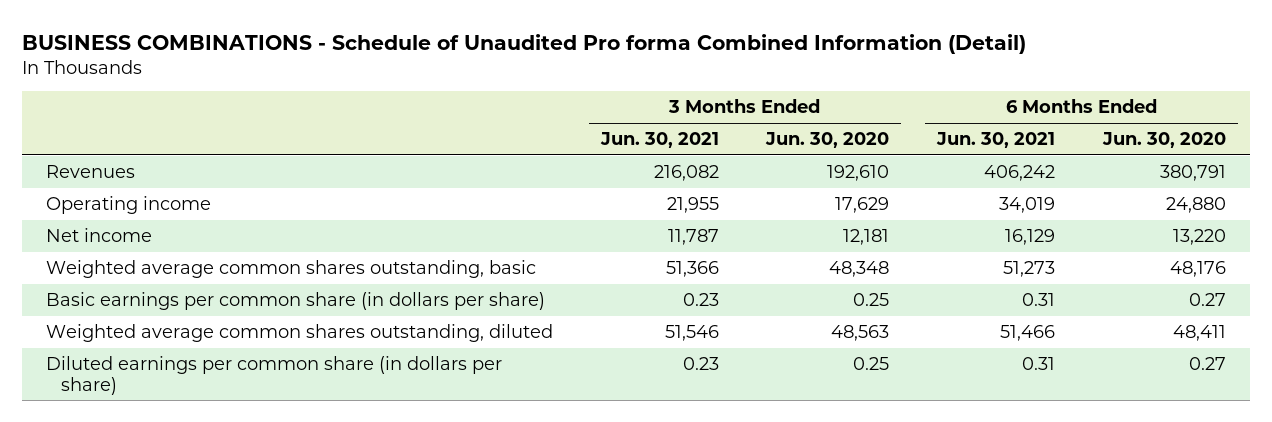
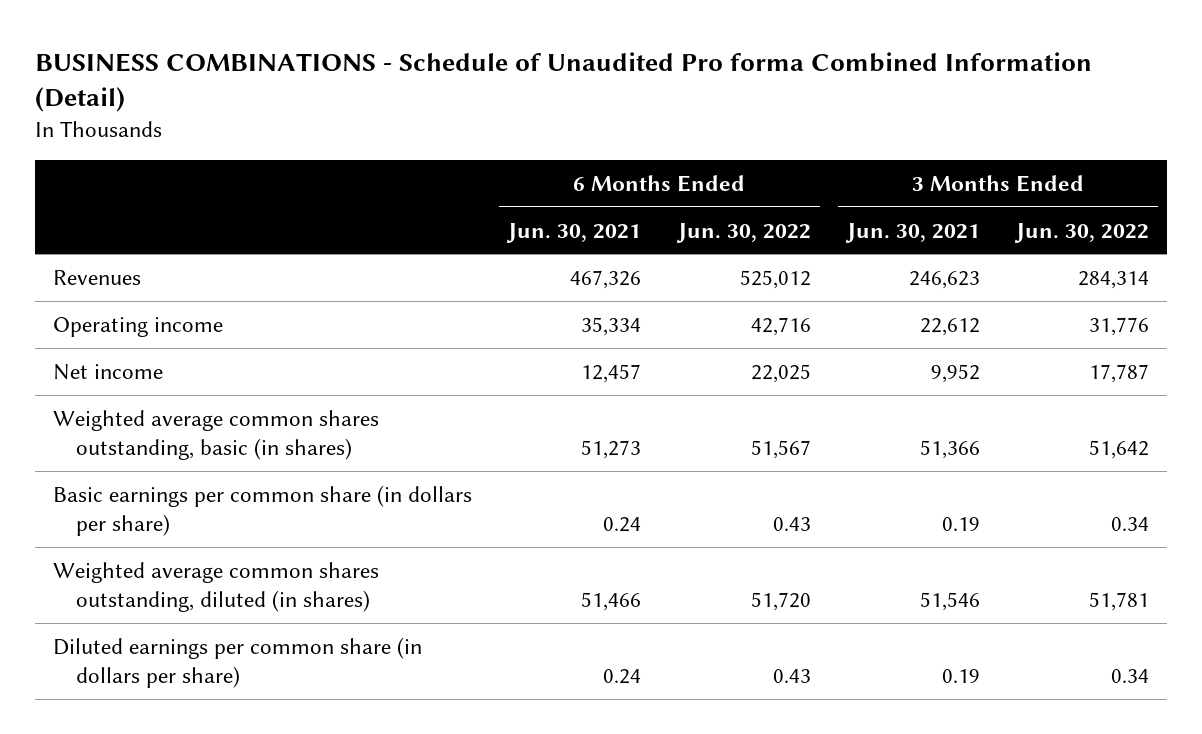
[765,132,890,149] Jun. 30, 2020 -> none
[1102,132,1227,149] Jun. 30, 2020 -> none
none -> [675,222,811,243] Jun. 30, 2022
none -> [1013,222,1149,243] Jun. 30, 2022
[653,165,719,182] 216,082 -> [908,270,980,289] 246,623
[984,165,1056,182] 406,242 -> [570,269,642,289] 467,326
[666,197,719,214] 21,955 -> [919,317,980,336] 22,612
[999,197,1056,214] 34,019 -> [581,316,642,336] 35,334
[667,229,719,246] 11,787 -> [930,363,980,383] 9,952
[1005,229,1056,246] 16,129 -> [581,363,642,383] 12,457
[45,260,536,279] Weighted average common shares outstanding, basic -> [53,409,380,461] Weighted average common shares outstanding, basic (in shares)
[682,293,719,307] 0.23 -> [941,517,980,532] 0.19
[1022,293,1056,307] 0.31 -> [603,517,642,533] 0.24
[45,324,553,343] Weighted average common shares outstanding, diluted -> [53,561,380,613] Weighted average common shares outstanding, diluted (in shares)
[682,357,719,371] 0.23 -> [941,669,980,684] 0.19
[1022,357,1056,371] 0.31 -> [603,669,642,685] 0.24

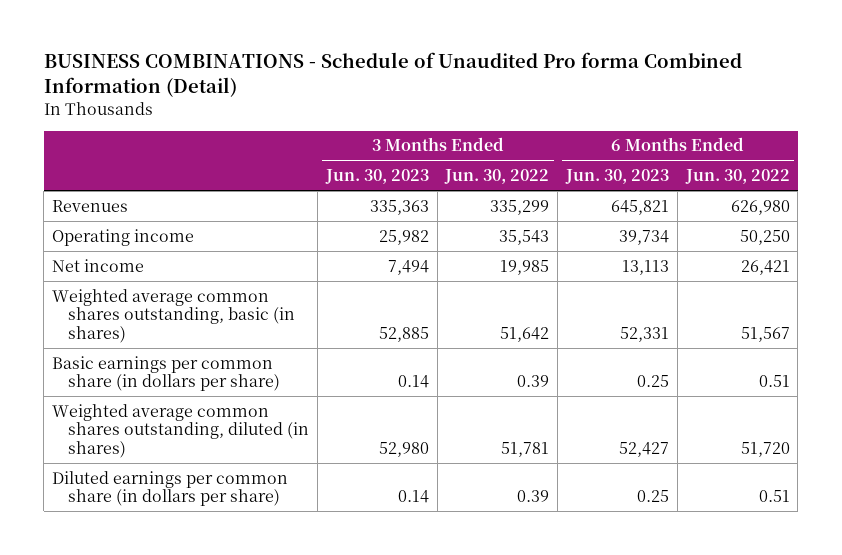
[506,222,642,243] Jun. 30, 2021 -> none
[844,222,980,243] Jun. 30, 2021 -> none
none -> [324,169,429,185] Jun. 30, 2023
none -> [565,169,670,185] Jun. 30, 2023
[739,269,811,289] 525,012 -> [730,199,790,215] 626,980
[1077,270,1149,289] 284,314 -> [490,199,550,215] 335,299
[750,316,811,336] 42,716 -> [739,229,790,245] 50,250
[1088,316,1149,336] 31,776 -> [499,229,550,245] 35,543
[750,363,811,383] 22,025 -> [740,259,790,275] 26,421
[1088,363,1149,383] 17,787 -> [500,259,550,275] 19,985
[772,517,811,532] 0.43 -> [758,375,790,388] 0.51
[1110,517,1149,532] 0.34 -> [517,375,550,388] 0.39
[772,669,811,684] 0.43 -> [758,490,790,503] 0.51
[1110,669,1149,684] 0.34 -> [517,490,550,503] 0.39

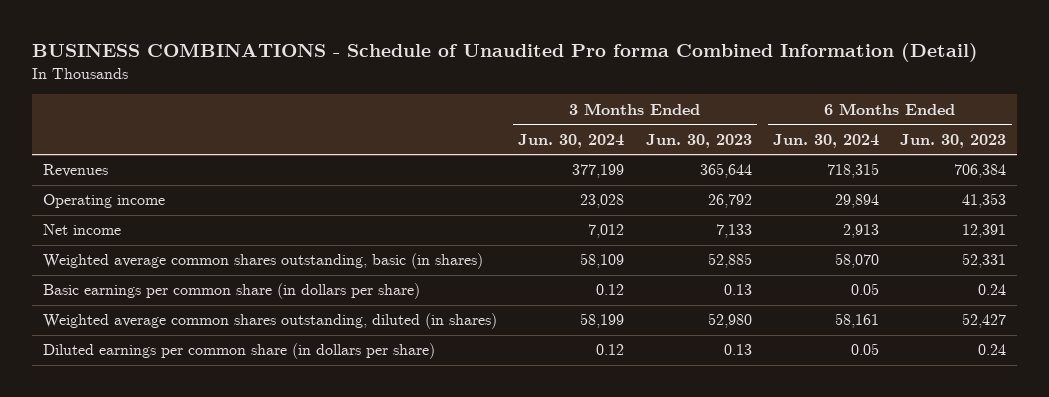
[444,169,550,185] Jun. 30, 2022 -> none
[684,169,790,185] Jun. 30, 2022 -> none
none -> [518,133,625,148] Jun. 30, 2024
none -> [772,133,879,148] Jun. 30, 2024
[369,199,429,215] 335,363 -> [699,163,752,179] 365,644
[611,199,670,215] 645,821 -> [954,164,1007,179] 706,384
[378,229,429,245] 25,982 -> [707,194,752,209] 26,792
[619,229,670,245] 39,734 -> [962,193,1007,209] 41,353
[387,259,429,275] 7,494 -> [715,224,752,239] 7,133
[622,259,670,275] 13,113 -> [962,224,1007,239] 12,391
[397,375,429,389] 0.14 -> [723,284,752,296] 0.13
[637,375,670,388] 0.25 -> [978,284,1007,296] 0.24
[397,490,429,504] 0.14 -> [723,344,752,356] 0.13
[637,490,670,503] 0.25 -> [978,344,1007,356] 0.24

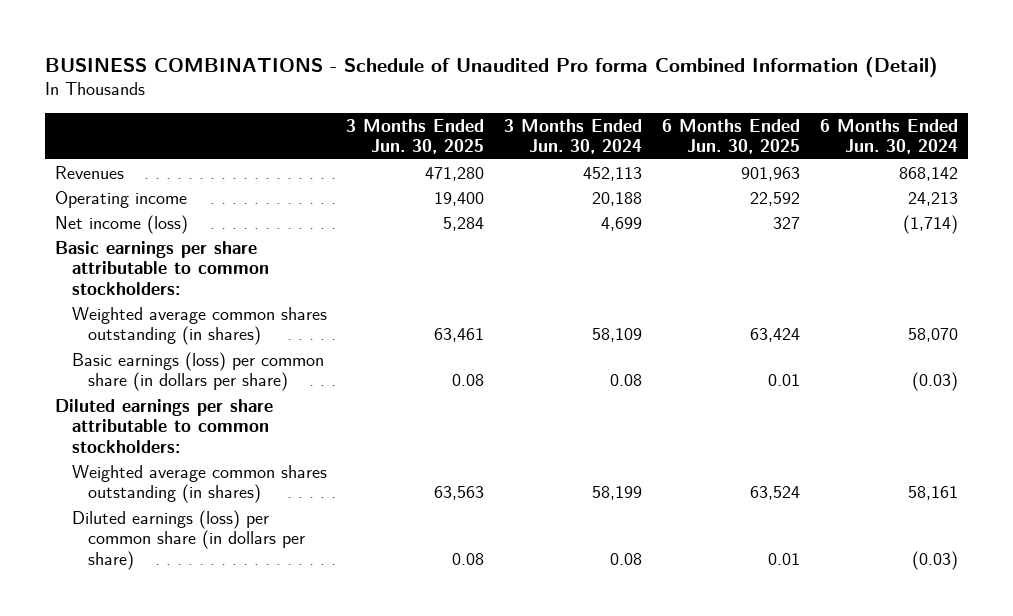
[645,133,752,148] Jun. 30, 2023 -> none
[900,133,1007,148] Jun. 30, 2023 -> none
none -> [346,118,485,155] 3 Months Ended Jun. 30, 2025
none -> [662,118,801,155] 6 Months Ended Jun. 30, 2025
[572,164,625,179] 377,199 -> [583,166,643,181] 452,113
[826,163,879,179] 718,315 -> [898,166,958,181] 868,142
[580,194,625,209] 23,028 -> [592,191,643,206] 20,188
[834,194,879,209] 29,894 -> [907,191,958,206] 24,213
[43,224,122,236] Net income -> [54,214,188,234] Net income (loss)
[588,224,625,239] 7,012 -> [601,216,643,231] 4,699
[842,224,879,239] 2,913 -> [902,214,958,234] (1,714)
none -> [54,240,269,295] Basic earnings per share attributable to common stockholders:
[43,253,484,270] Weighted average common shares outstanding, basic (in shares) -> [71,306,327,346] Weighted average common shares outstanding (in shares)
[43,283,421,300] Basic earnings per common share (in dollars per share) -> [71,351,324,392] Basic earnings (loss) per common share (in dollars per share)
[596,284,625,296] 0.12 -> [610,374,643,387] 0.08
[850,283,879,296] 0.05 -> [911,372,958,392] (0.03)
none -> [54,398,273,453] Diluted earnings per share attributable to common stockholders:
[43,313,498,330] Weighted average common shares outstanding, diluted (in shares) -> [71,464,327,504] Weighted average common shares outstanding (in shares)
[43,343,436,360] Diluted earnings per common share (in dollars per share) -> [71,509,306,570] Diluted earnings (loss) per common share (in dollars per share)
[596,344,625,356] 0.12 -> [610,552,643,565] 0.08
[850,343,879,356] 0.05 -> [911,550,958,570] (0.03)

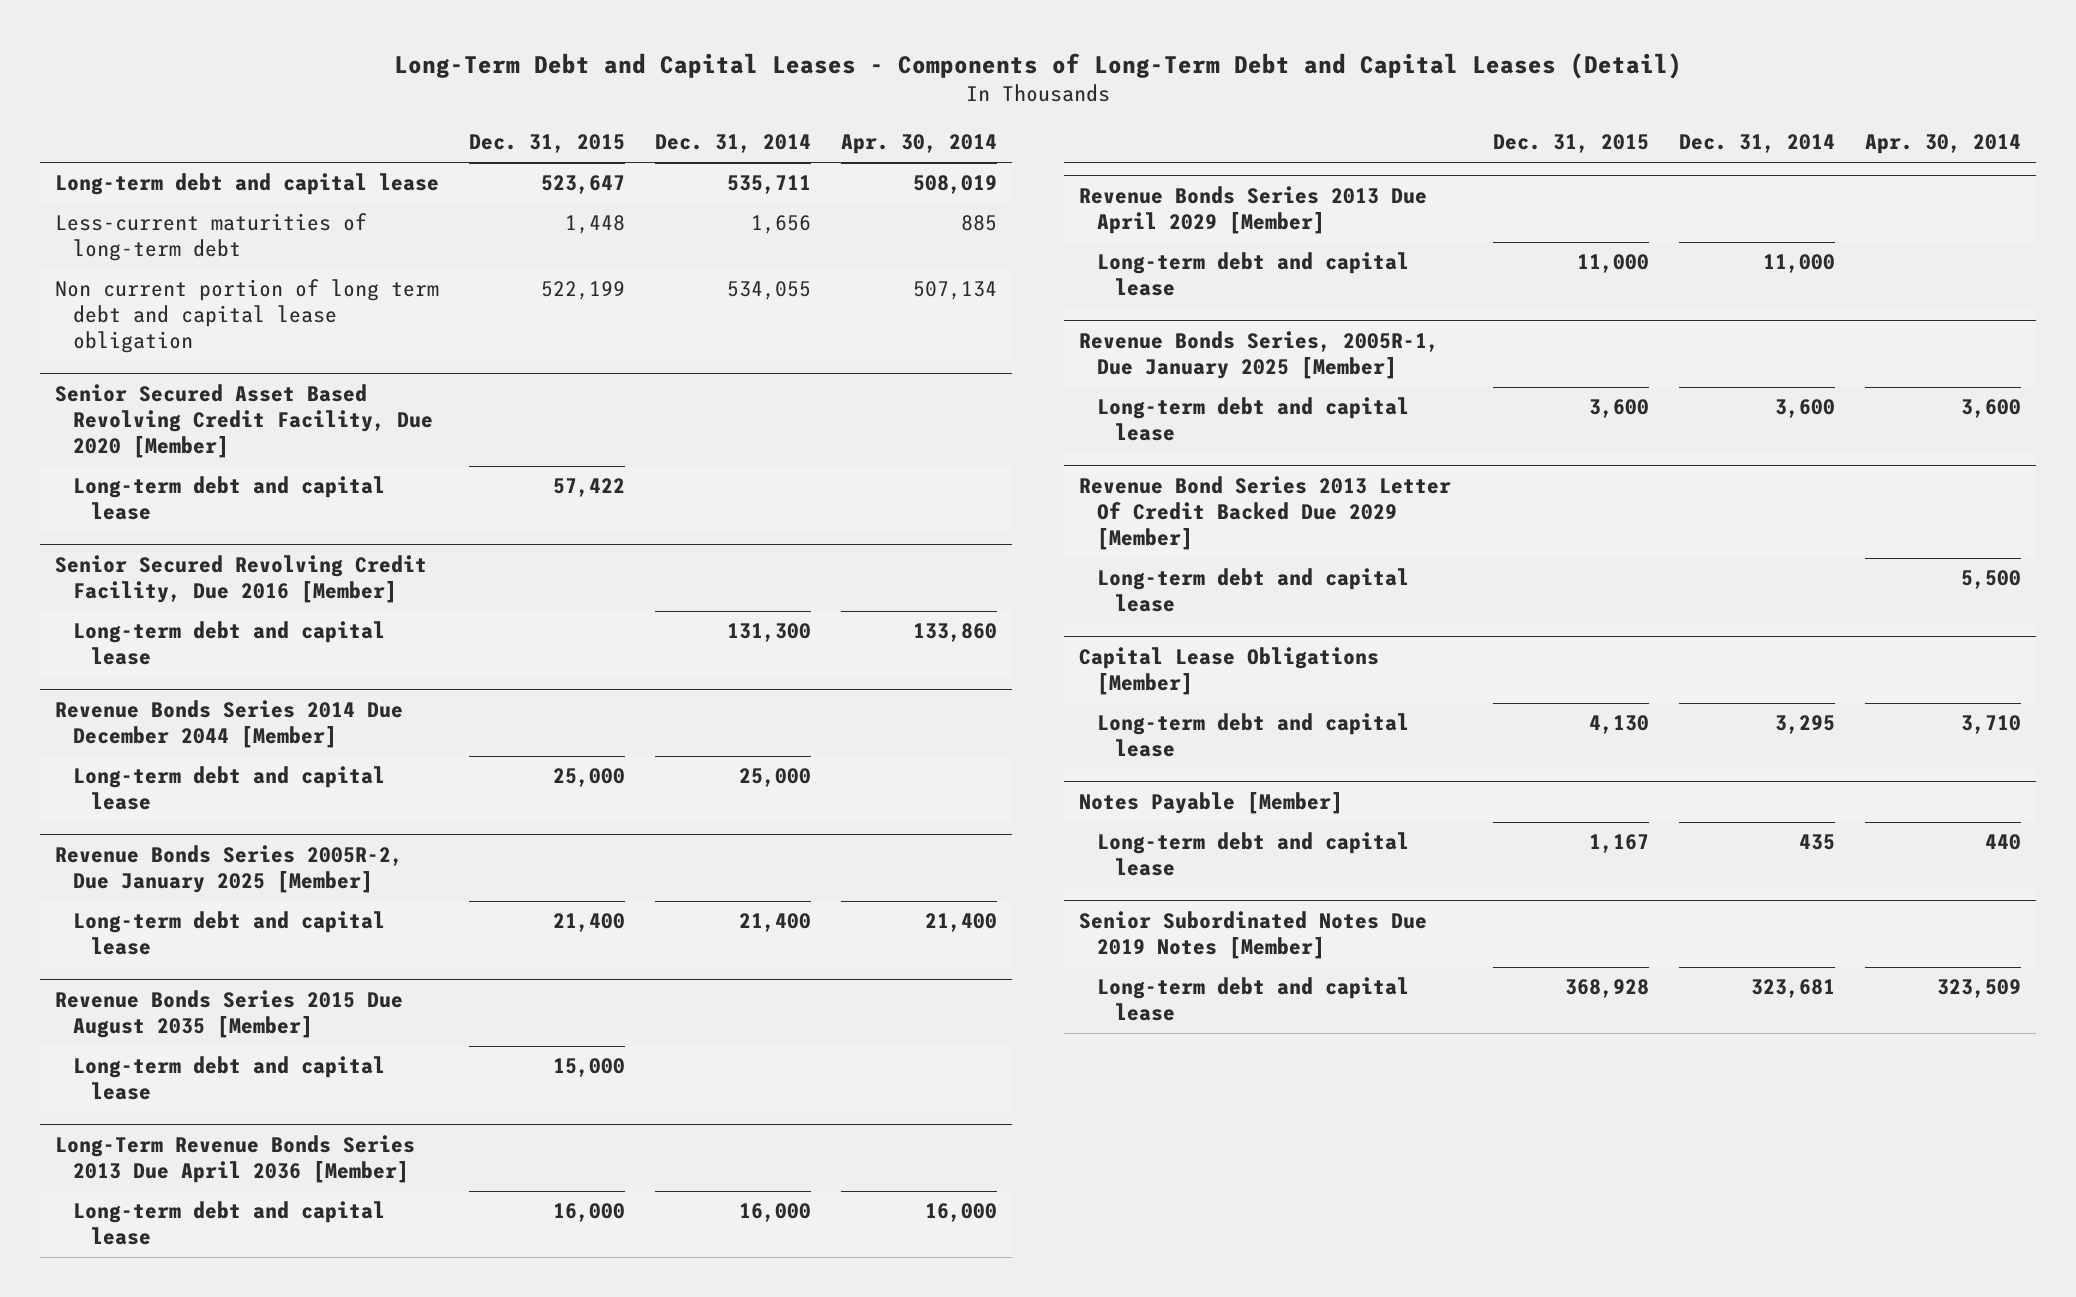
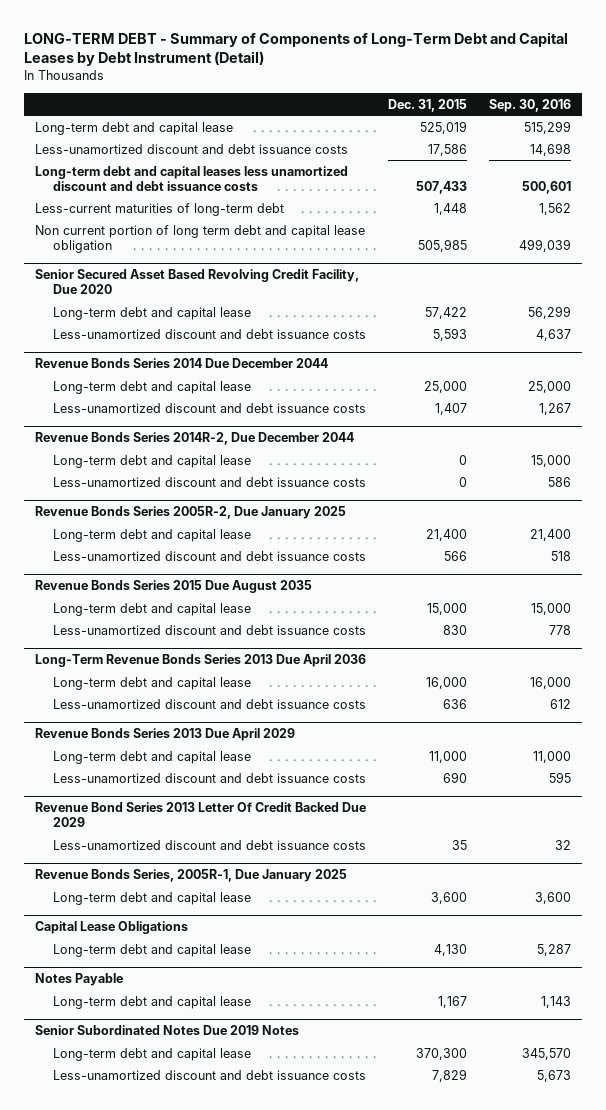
[393,52,1682,79] Long-Term Debt and Capital Leases - Components of Long-Term Debt and Capital Leases (Detail) -> [24,31,569,67] LONG-TERM DEBT - Summary of Components of Long-Term Debt and Capital Leases by Debt Instrument (Detail)
[655,134,812,154] Dec. 31, 2014 -> none
[840,134,997,155] Apr. 30, 2014 -> none
none -> [489,98,572,112] Sep. 30, 2016
[541,175,626,195] 523,647 -> [420,120,468,134] 525,019
none -> [35,143,349,154] Less-unamortized discount and debt issuance costs
none -> [35,165,349,191] Long-term debt and capital leases less unamortized discount and debt issuance costs
[541,281,626,301] 522,199 -> [418,238,468,252] 505,985
[55,384,434,459] Senior Secured Asset Based Revolving Credit Facility, Due 2020 [Member] -> [35,269,360,295] Senior Secured Asset Based Revolving Credit Facility, Due 2020
[55,555,428,604] Senior Secured Revolving Credit Facility, Due 2016 [Member] -> none
[73,621,386,666] Long-term debt and capital lease -> none
none -> [52,328,366,339] Less-unamortized discount and debt issuance costs
[55,700,404,749] Revenue Bonds Series 2014 Due December 2044 [Member] -> [35,358,329,369] Revenue Bonds Series 2014 Due December 2044
none -> [52,402,366,413] Less-unamortized discount and debt issuance costs
none -> [35,432,355,446] Revenue Bonds Series 2014R-2, Due December 2044
none -> [52,454,251,468] Long-term debt and capital lease
none -> [52,476,366,487] Less-unamortized discount and debt issuance costs
[55,845,404,894] Revenue Bonds Series 2005R-2, Due January 2025 [Member] -> [35,506,347,520] Revenue Bonds Series 2005R-2, Due January 2025
none -> [52,550,366,561] Less-unamortized discount and debt issuance costs
[55,990,404,1039] Revenue Bonds Series 2015 Due August 2035 [Member] -> [35,580,313,594] Revenue Bonds Series 2015 Due August 2035
none -> [52,624,366,635] Less-unamortized discount and debt issuance costs
[55,1135,416,1184] Long-Term Revenue Bonds Series 2013 Due April 2036 [Member] -> [35,654,367,668] Long-Term Revenue Bonds Series 2013 Due April 2036
none -> [52,698,366,709] Less-unamortized discount and debt issuance costs
[1078,186,1427,235] Revenue Bonds Series 2013 Due April 2029 [Member] -> [35,728,296,742] Revenue Bonds Series 2013 Due April 2029
none -> [52,772,366,783] Less-unamortized discount and debt issuance costs
none -> [35,802,367,828] Revenue Bond Series 2013 Letter Of Credit Backed Due 2029
none -> [52,839,366,850] Less-unamortized discount and debt issuance costs
[1078,331,1439,380] Revenue Bonds Series, 2005R-1, Due January 2025 [Member] -> [35,869,348,883] Revenue Bonds Series, 2005R-1, Due January 2025
[1078,476,1451,551] Revenue Bond Series 2013 Letter Of Credit Backed Due 2029 [Member] -> none
[1096,568,1409,613] Long-term debt and capital lease -> none
[1078,647,1379,696] Capital Lease Obligations [Member] -> [35,921,189,935] Capital Lease Obligations
[1078,792,1343,815] Notes Payable [Member] -> [35,973,124,987] Notes Payable
[1078,911,1427,960] Senior Subordinated Notes Due 2019 Notes [Member] -> [35,1025,300,1036] Senior Subordinated Notes Due 2019 Notes
[1564,979,1649,999] 368,928 -> [416,1047,468,1060] 370,300
none -> [52,1069,366,1080] Less-unamortized discount and debt issuance costs

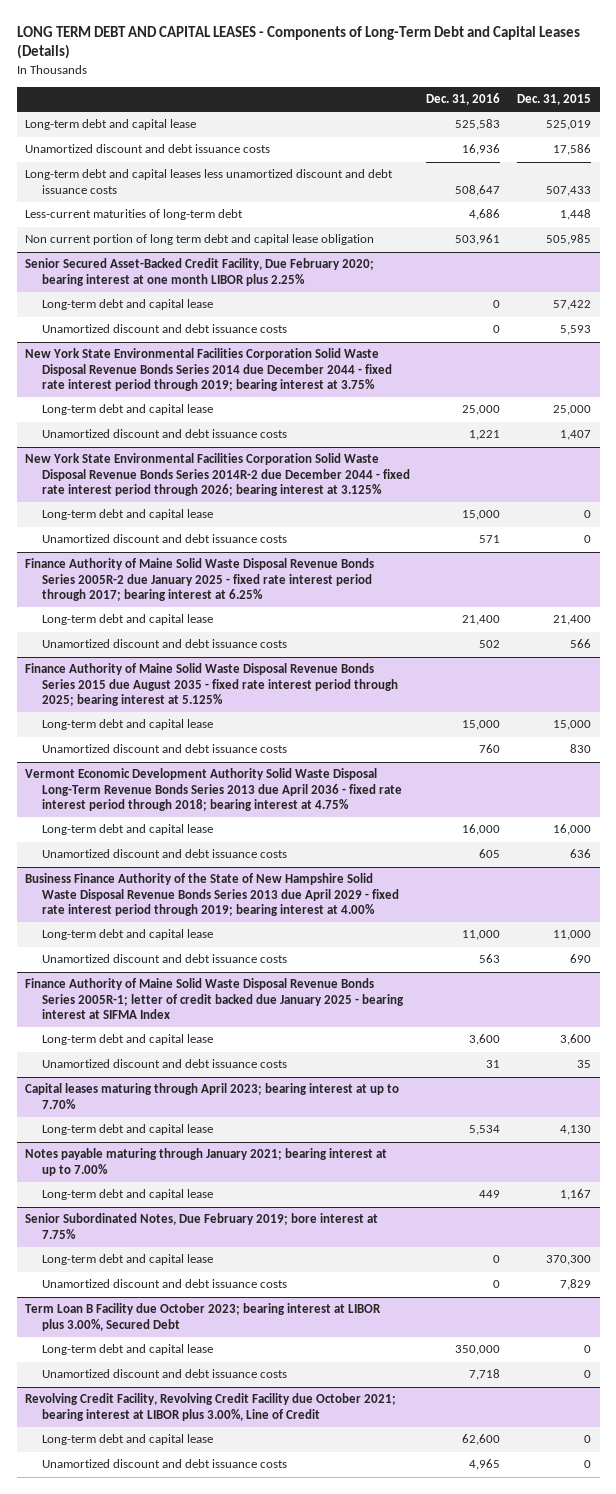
[24,31,569,67] LONG-TERM DEBT - Summary of Components of Long-Term Debt and Capital Leases by Debt Instrument (Detail) -> [16,25,580,60] LONG TERM DEBT AND CAPITAL LEASES - Components of Long-Term Debt and Capital Leases (Details)
[489,98,572,112] Sep. 30, 2016 -> none
none -> [426,93,501,106] Dec. 31, 2016
[35,143,349,154] Less-unamortized discount and debt issuance costs -> [24,144,270,154] Unamortized discount and debt issuance costs
[35,269,360,295] Senior Secured Asset Based Revolving Credit Facility, Due 2020 -> [24,258,374,286] Senior Secured Asset-Backed Credit Facility, Due February 2020; bearing interest at one month LIBOR plus 2.25%
[52,328,366,339] Less-unamortized discount and debt issuance costs -> [41,324,287,334] Unamortized discount and debt issuance costs
[35,358,329,369] Revenue Bonds Series 2014 Due December 2044 -> [24,348,392,392] New York State Environmental Facilities Corporation Solid Waste Disposal Revenue Bonds Series 2014 due December 2044 - fixed rate interest period through 2019; bearing interest at 3.75%
[35,432,355,446] Revenue Bonds Series 2014R-2, Due December 2044 -> none
[52,402,366,413] Less-unamortized discount and debt issuance costs -> [41,429,287,439] Unamortized discount and debt issuance costs
none -> [24,453,410,497] New York State Environmental Facilities Corporation Solid Waste Disposal Revenue Bonds Series 2014R-2 due December 2044 - fixed rate interest period through 2026; bearing interest at 3.125%
[35,506,347,520] Revenue Bonds Series 2005R-2, Due January 2025 -> none
[52,476,366,487] Less-unamortized discount and debt issuance costs -> [41,534,287,544] Unamortized discount and debt issuance costs
none -> [24,558,374,602] Finance Authority of Maine Solid Waste Disposal Revenue Bonds Series 2005R-2 due January 2025 - fixed rate interest period through 2017; bearing interest at 6.25%
[52,550,366,561] Less-unamortized discount and debt issuance costs -> [41,639,287,649] Unamortized discount and debt issuance costs
[35,580,313,594] Revenue Bonds Series 2015 Due August 2035 -> [24,663,398,707] Finance Authority of Maine Solid Waste Disposal Revenue Bonds Series 2015 due August 2035 - fixed rate interest period through 2025; bearing interest at 5.125%
[52,624,366,635] Less-unamortized discount and debt issuance costs -> [41,744,287,754] Unamortized discount and debt issuance costs
[35,654,367,668] Long-Term Revenue Bonds Series 2013 Due April 2036 -> [24,768,402,812] Vermont Economic Development Authority Solid Waste Disposal Long-Term Revenue Bonds Series 2013 due April 2036 - fixed rate interest period through 2018; bearing interest at 4.75%
[52,698,366,709] Less-unamortized discount and debt issuance costs -> [41,849,287,859] Unamortized discount and debt issuance costs
[35,728,296,742] Revenue Bonds Series 2013 Due April 2029 -> [24,873,399,917] Business Finance Authority of the State of New Hampshire Solid Waste Disposal Revenue Bonds Series 2013 due April 2029 - fixed rate interest period through 2019; bearing interest at 4.00%
[35,802,367,828] Revenue Bond Series 2013 Letter Of Credit Backed Due 2029 -> none
[52,839,366,850] Less-unamortized discount and debt issuance costs -> none
[52,772,366,783] Less-unamortized discount and debt issuance costs -> [41,954,287,964] Unamortized discount and debt issuance costs
[35,869,348,883] Revenue Bonds Series, 2005R-1, Due January 2025 -> [24,978,404,1020] Finance Authority of Maine Solid Waste Disposal Revenue Bonds Series 2005R-1; letter of credit backed due January 2025 - bearing interest at SIFMA Index
none -> [41,1059,287,1069] Unamortized discount and debt issuance costs
[35,921,189,935] Capital Lease Obligations -> [24,1083,399,1109] Capital leases maturing through April 2023; bearing interest at up to 7.70%
[35,973,124,987] Notes Payable -> [24,1148,387,1176] Notes payable maturing through January 2021; bearing interest at up to 7.00%
[35,1025,300,1036] Senior Subordinated Notes Due 2019 Notes -> [24,1213,378,1239] Senior Subordinated Notes, Due February 2019; bore interest at 7.75%
[52,1069,366,1080] Less-unamortized discount and debt issuance costs -> [41,1279,287,1289] Unamortized discount and debt issuance costs
none -> [24,1303,381,1331] Term Loan B Facility due October 2023; bearing interest at LIBOR plus 3.00%, Secured Debt
none -> [41,1344,213,1356] Long-term debt and capital lease
none -> [41,1369,287,1379] Unamortized discount and debt issuance costs
none -> [24,1393,396,1421] Revolving Credit Facility, Revolving Credit Facility due October 2021; bearing interest at LIBOR plus 3.00%, Line of Credit
none -> [41,1434,213,1446] Long-term debt and capital lease
none -> [41,1459,287,1469] Unamortized discount and debt issuance costs

